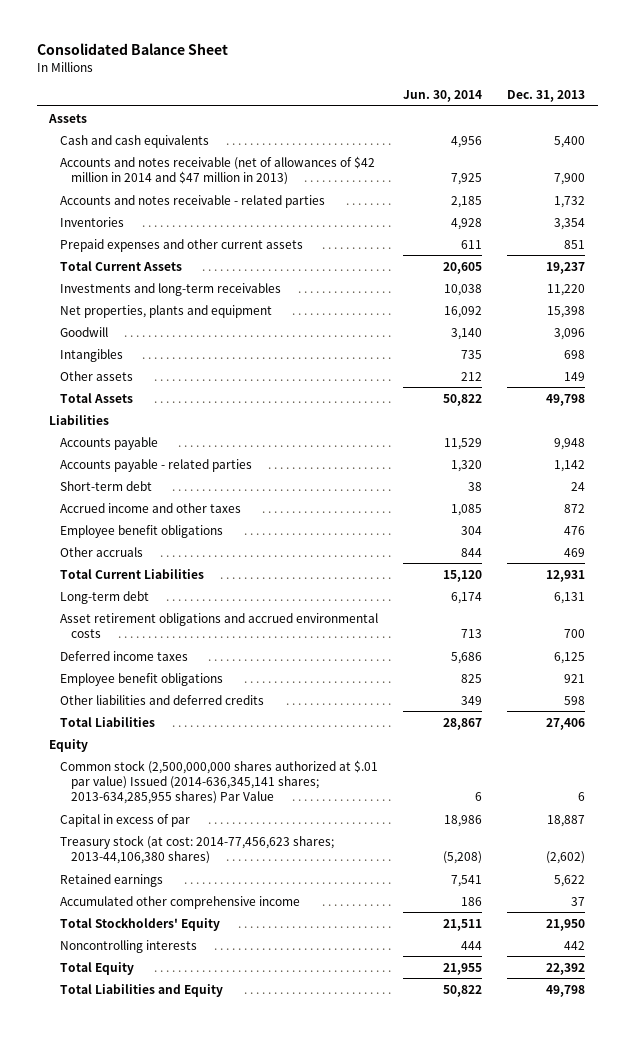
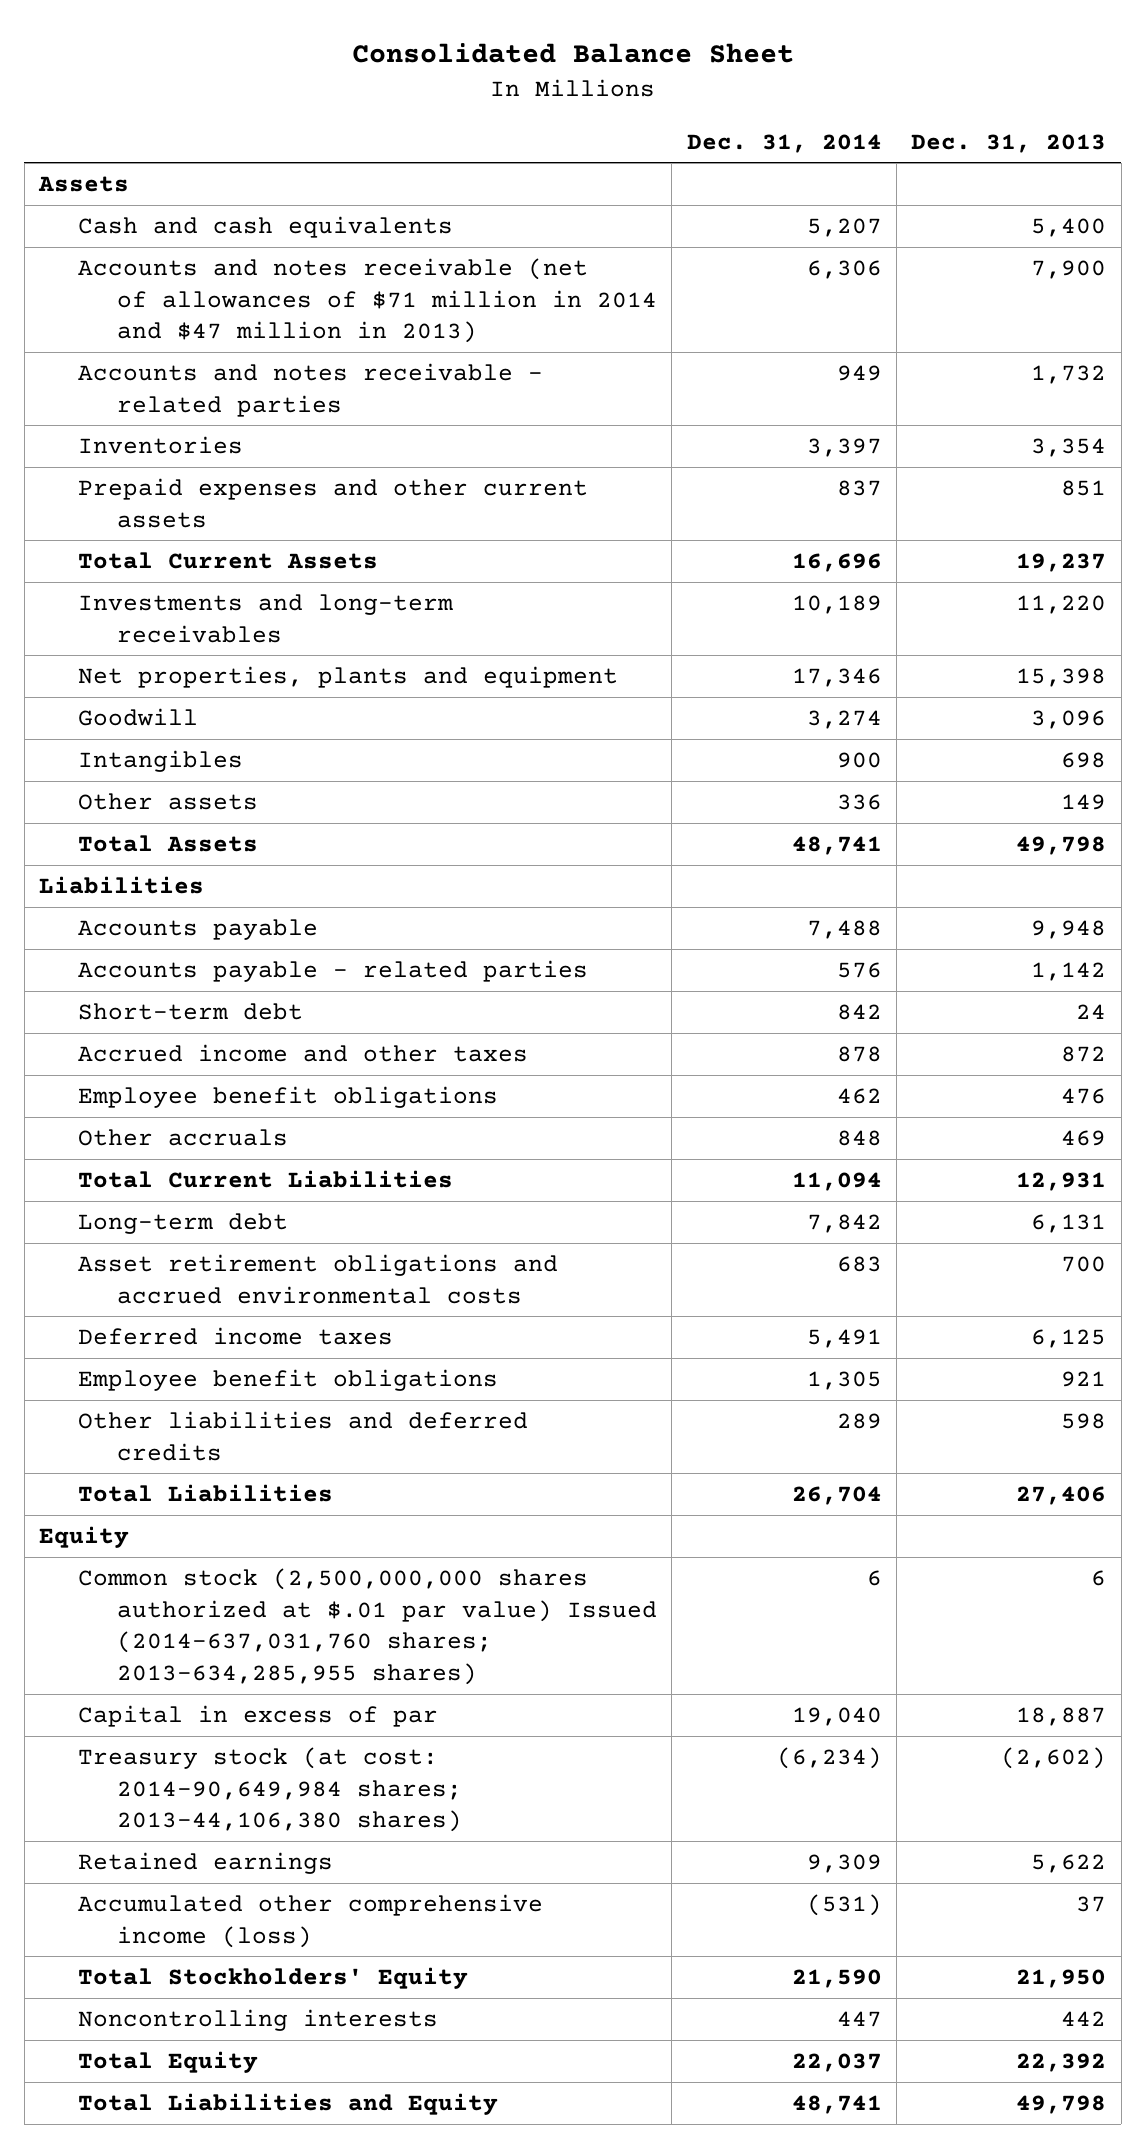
[403,90,483,103] Jun. 30, 2014 -> none
none -> [686,133,882,153] Dec. 31, 2014
[59,155,375,185] Accounts and notes receivable (net of allowances of $42 million in 2014 and $47 million in 2013) -> [77,258,657,344] Accounts and notes receivable (net of allowances of $71 million in 2014 and $47 million in 2013)
[59,759,378,805] Common stock (2,500,000,000 shares authorized at $.01 par value) Issued (2014-636,345,141 shares; 2013-634,285,955 shares) Par Value -> [77,1568,657,1685] Common stock (2,500,000,000 shares authorized at $.01 par value) Issued (2014-637,031,760 shares; 2013-634,285,955 shares)
[59,834,334,864] Treasury stock (at cost: 2014-77,456,623 shares; 2013-44,106,380 shares) -> [77,1747,462,1833] Treasury stock (at cost: 2014-90,649,984 shares; 2013-44,106,380 shares)
[59,895,300,909] Accumulated other comprehensive income -> [77,1894,543,1948] Accumulated other comprehensive income (loss)

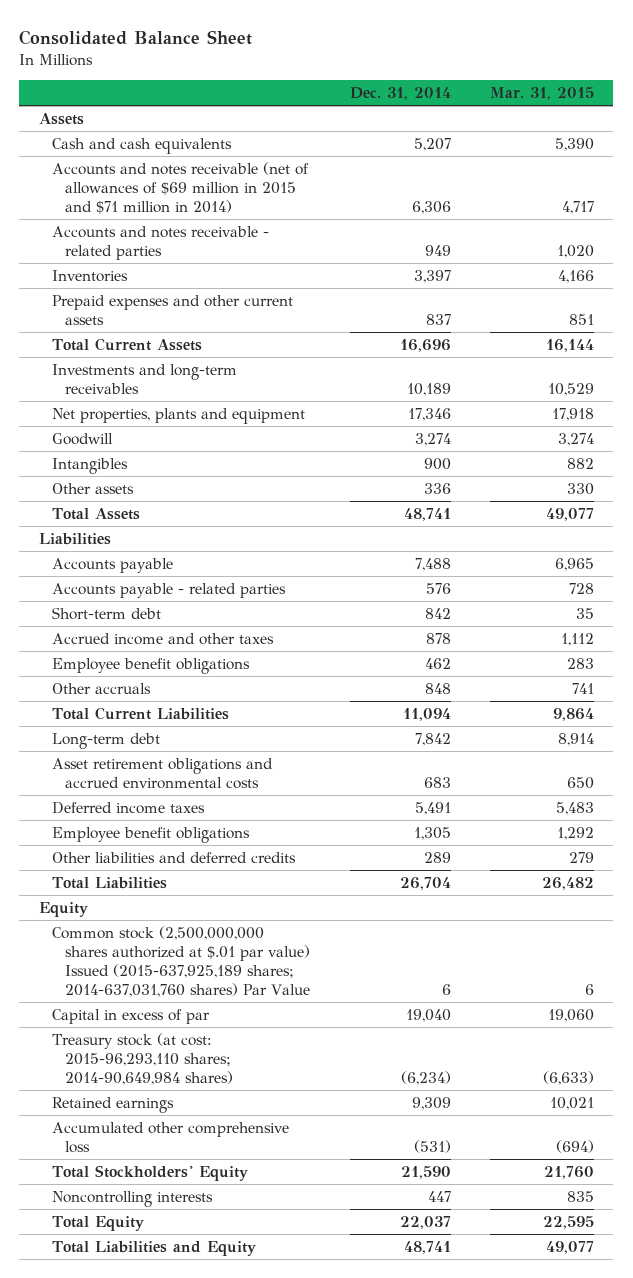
[911,133,1107,153] Dec. 31, 2013 -> none
none -> [489,87,594,101] Mar. 31, 2015
[77,258,657,344] Accounts and notes receivable (net of allowances of $71 million in 2014 and $47 million in 2013) -> [52,162,310,214] Accounts and notes receivable (net of allowances of $69 million in 2015 and $71 million in 2014)
[77,1568,657,1685] Common stock (2,500,000,000 shares authorized at $.01 par value) Issued (2014-637,031,760 shares; 2013-634,285,955 shares) -> [52,926,311,997] Common stock (2,500,000,000 shares authorized at $.01 par value) Issued (2015-637,925,189 shares; 2014-637,031,760 shares) Par Value
[77,1747,462,1833] Treasury stock (at cost: 2014-90,649,984 shares; 2013-44,106,380 shares) -> [52,1033,234,1085] Treasury stock (at cost: 2015-96,293,110 shares; 2014-90,649,984 shares)
[77,1894,543,1948] Accumulated other comprehensive income (loss) -> [52,1122,290,1153] Accumulated other comprehensive loss

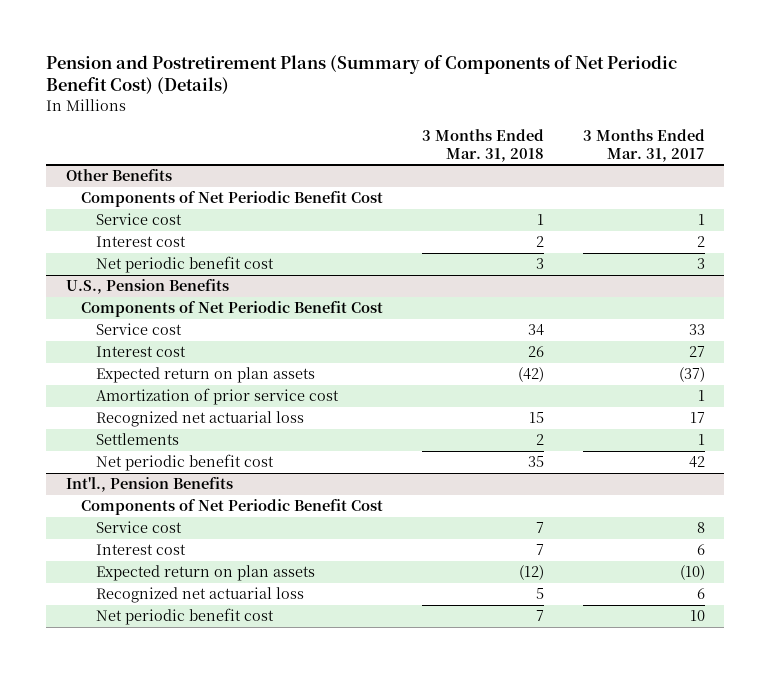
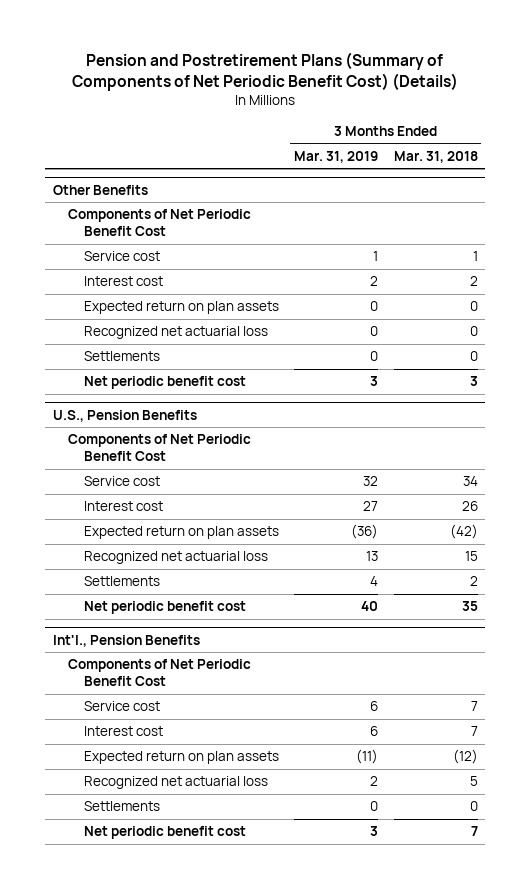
[582,129,705,162] 3 Months Ended Mar. 31, 2017 -> none
none -> [294,150,379,163] Mar. 31, 2019
none -> [83,301,279,315] Expected return on plan assets
none -> [83,326,268,340] Recognized net actuarial loss
none -> [83,351,160,362] Settlements
[96,388,340,406] Amortization of prior service cost -> none
none -> [83,801,160,812] Settlements

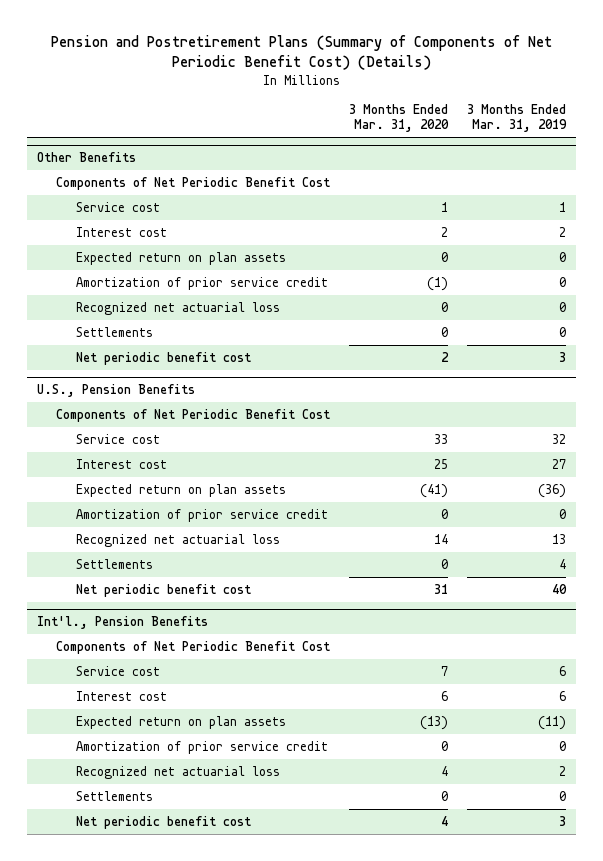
[393,150,478,163] Mar. 31, 2018 -> none
none -> [349,104,450,133] 3 Months Ended Mar. 31, 2020
none -> [75,276,328,290] Amortization of prior service credit
none -> [75,508,328,522] Amortization of prior service credit
none -> [75,740,328,754] Amortization of prior service credit

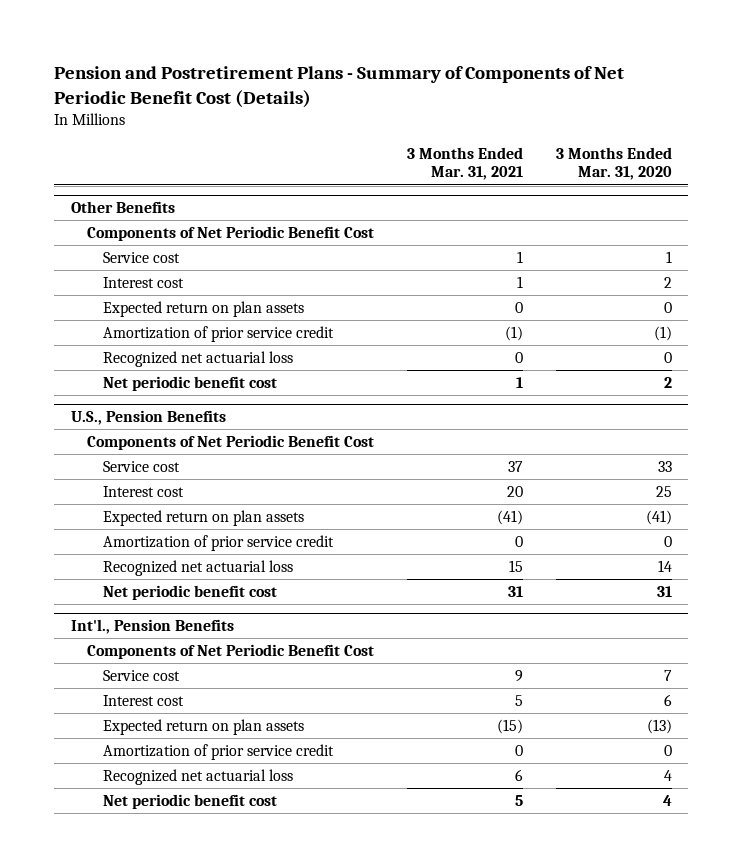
[50,35,552,71] Pension and Postretirement Plans (Summary of Components of Net Periodic Benefit Cost) (Details) -> [54,66,625,108] Pension and Postretirement Plans - Summary of Components of Net Periodic Benefit Cost (Details)
[467,104,568,133] 3 Months Ended Mar. 31, 2019 -> none
none -> [406,146,523,181] 3 Months Ended Mar. 31, 2021
[75,326,153,337] Settlements -> none
[75,558,153,569] Settlements -> none
[75,790,153,801] Settlements -> none

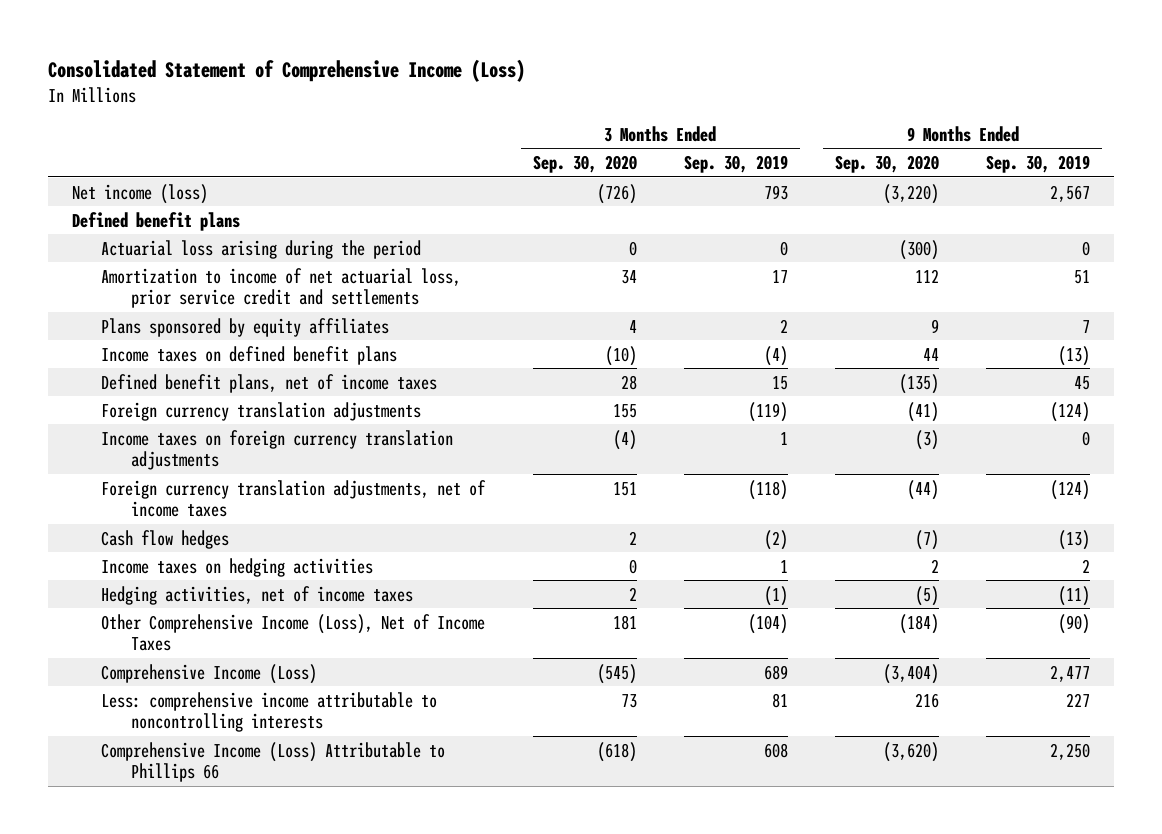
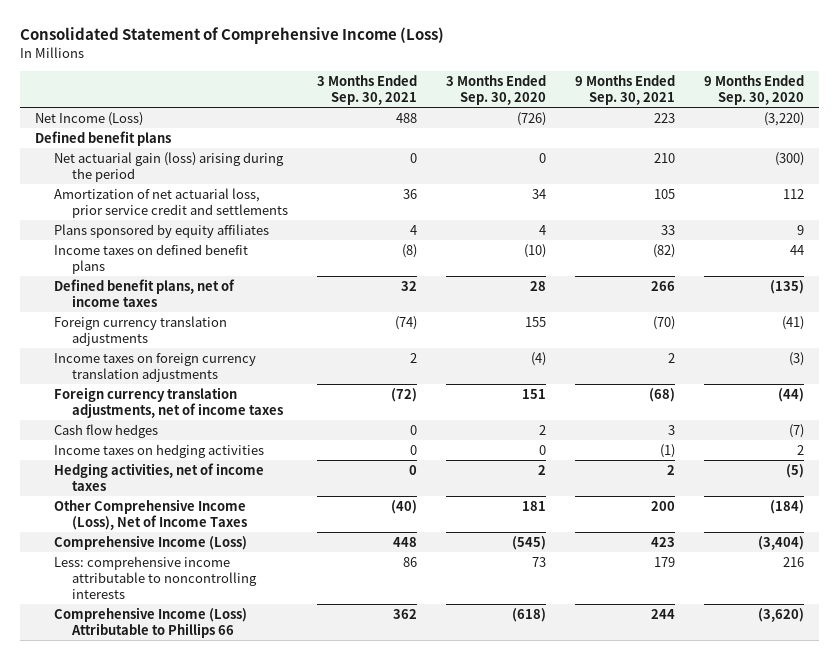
[683,155,788,174] Sep. 30, 2019 -> none
[986,155,1091,174] Sep. 30, 2019 -> none
none -> [317,74,418,105] 3 Months Ended Sep. 30, 2021
none -> [575,74,676,105] 9 Months Ended Sep. 30, 2021
[71,183,208,204] Net income (loss) -> [34,111,143,126] Net Income (Loss)
[101,239,422,259] Actuarial loss arising during the period -> [53,151,284,182] Net actuarial gain (loss) arising during the period
[101,267,462,309] Amortization to income of net actuarial loss, prior service credit and settlements -> [53,187,289,218] Amortization of net actuarial loss, prior service credit and settlements

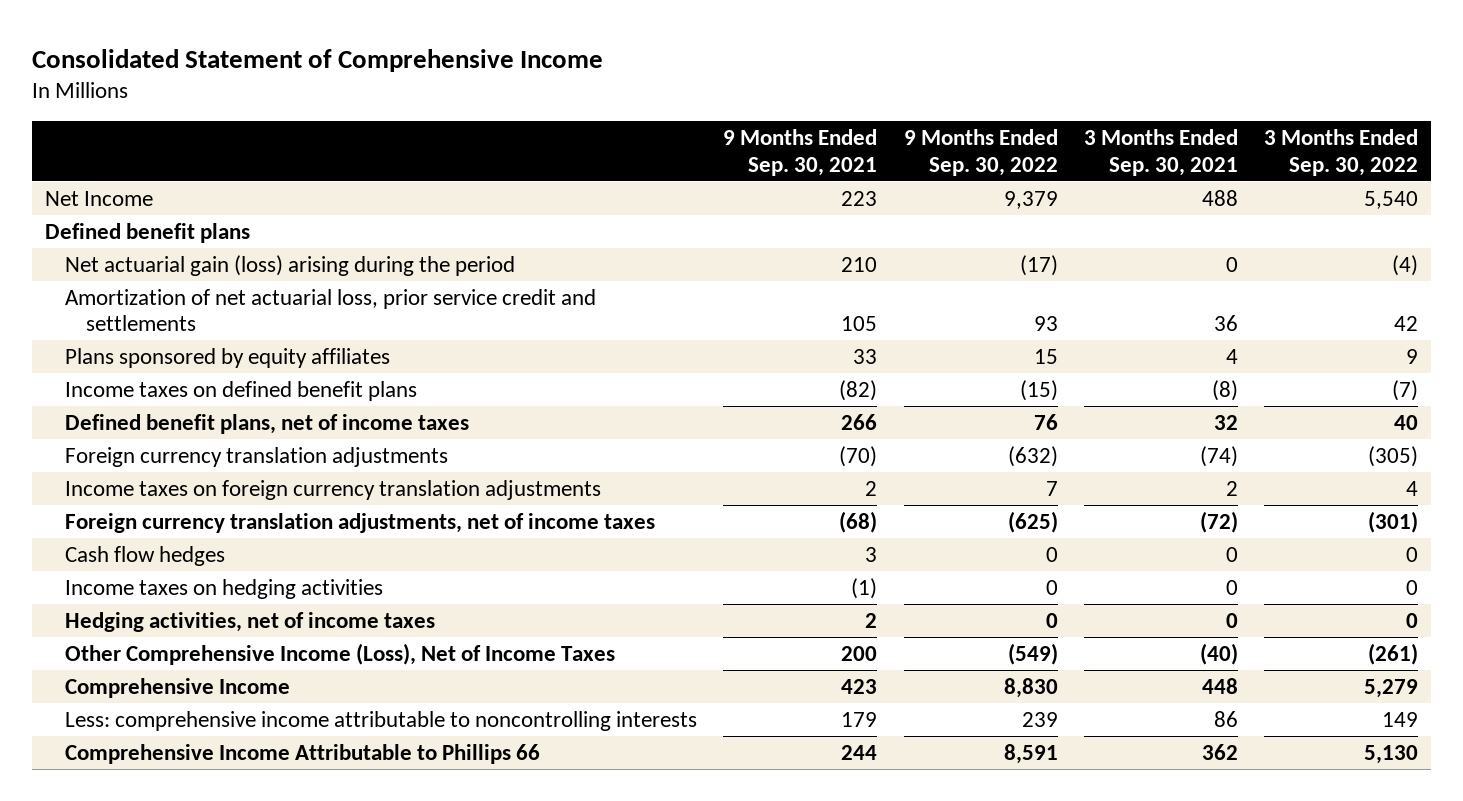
[20,27,445,45] Consolidated Statement of Comprehensive Income (Loss) -> [32,48,604,72] Consolidated Statement of Comprehensive Income
[446,74,547,105] 3 Months Ended Sep. 30, 2020 -> none
[704,74,805,105] 9 Months Ended Sep. 30, 2020 -> none
none -> [903,129,1058,176] 9 Months Ended Sep. 30, 2022
none -> [1263,129,1418,176] 3 Months Ended Sep. 30, 2022
[34,111,143,126] Net Income (Loss) -> [45,190,154,206] Net Income
[53,534,247,550] Comprehensive Income (Loss) -> [65,677,291,698] Comprehensive Income
[53,606,247,638] Comprehensive Income (Loss) Attributable to Phillips 66 -> [65,743,541,764] Comprehensive Income Attributable to Phillips 66

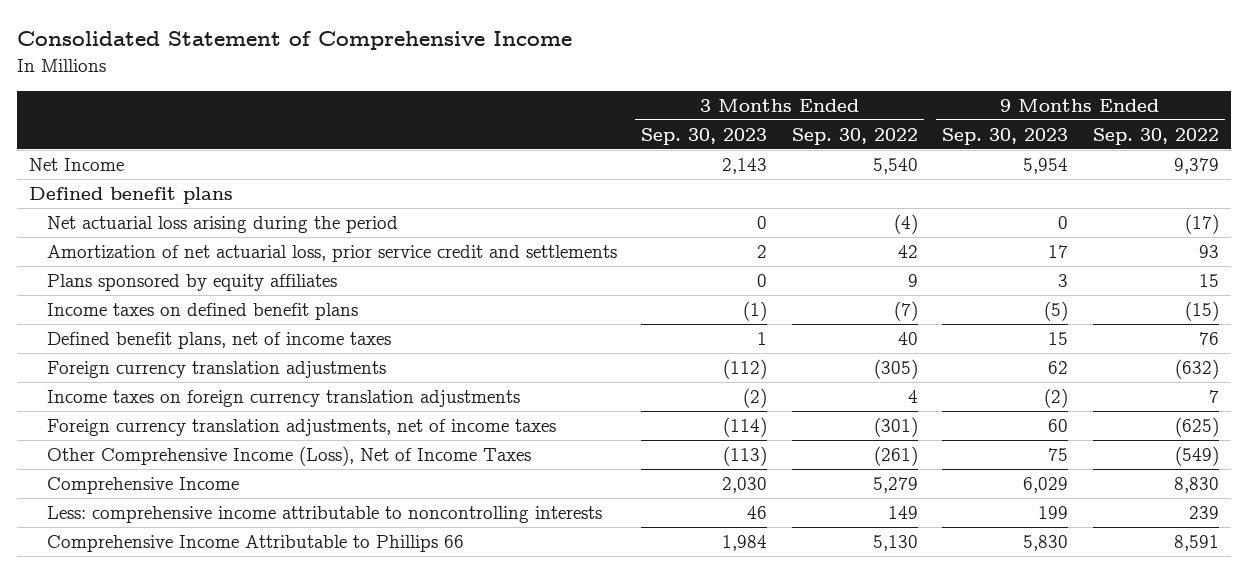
[723,129,878,176] 9 Months Ended Sep. 30, 2021 -> none
[1083,129,1238,176] 3 Months Ended Sep. 30, 2021 -> none
none -> [641,127,768,145] Sep. 30, 2023
none -> [942,127,1069,145] Sep. 30, 2023
[65,254,516,276] Net actuarial gain (loss) arising during the period -> [46,215,398,233] Net actuarial loss arising during the period
[65,545,226,566] Cash flow hedges -> none
[65,578,384,599] Income taxes on hedging activities -> none
[65,611,436,632] Hedging activities, net of income taxes -> none

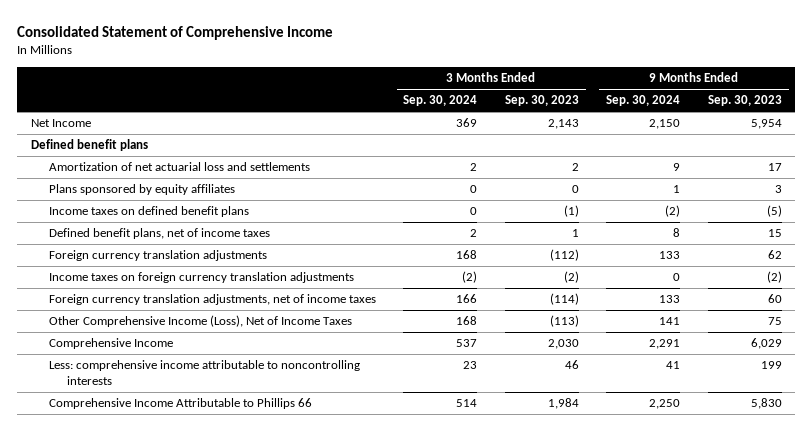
[791,127,918,145] Sep. 30, 2022 -> none
[1092,127,1219,145] Sep. 30, 2022 -> none
none -> [403,95,478,107] Sep. 30, 2024
none -> [606,95,681,107] Sep. 30, 2024
[46,215,398,233] Net actuarial loss arising during the period -> none
[46,244,617,262] Amortization of net actuarial loss, prior service credit and settlements -> [48,162,310,172] Amortization of net actuarial loss and settlements

